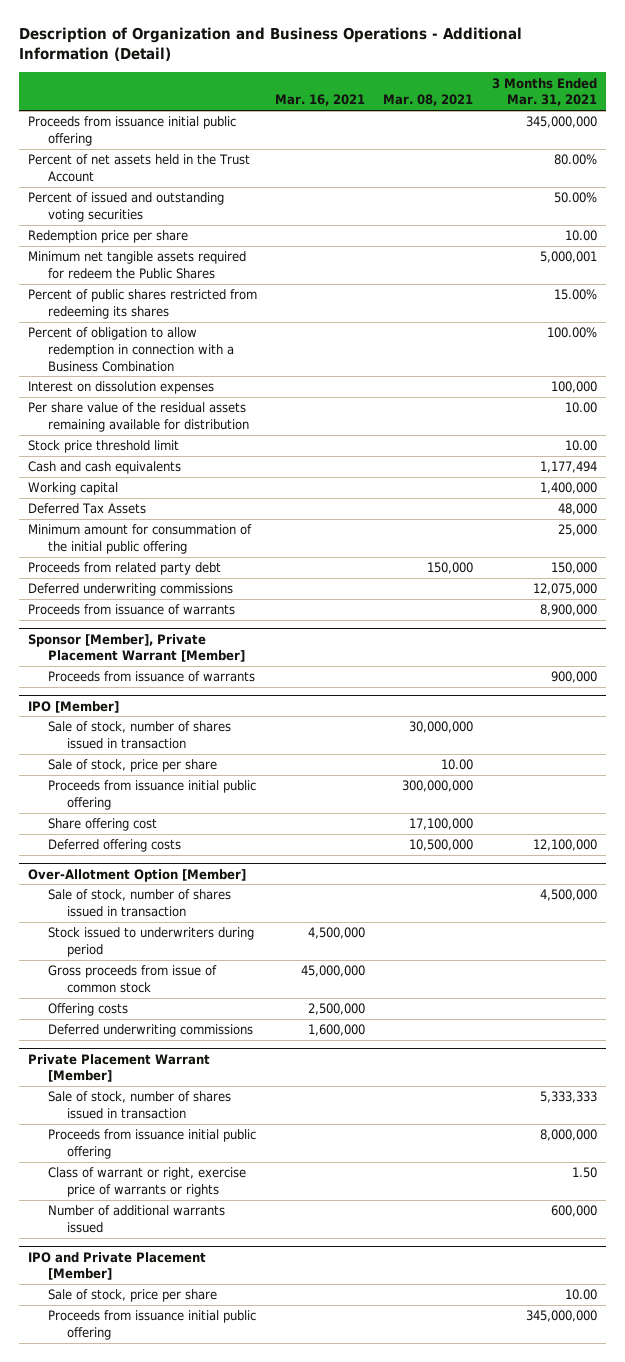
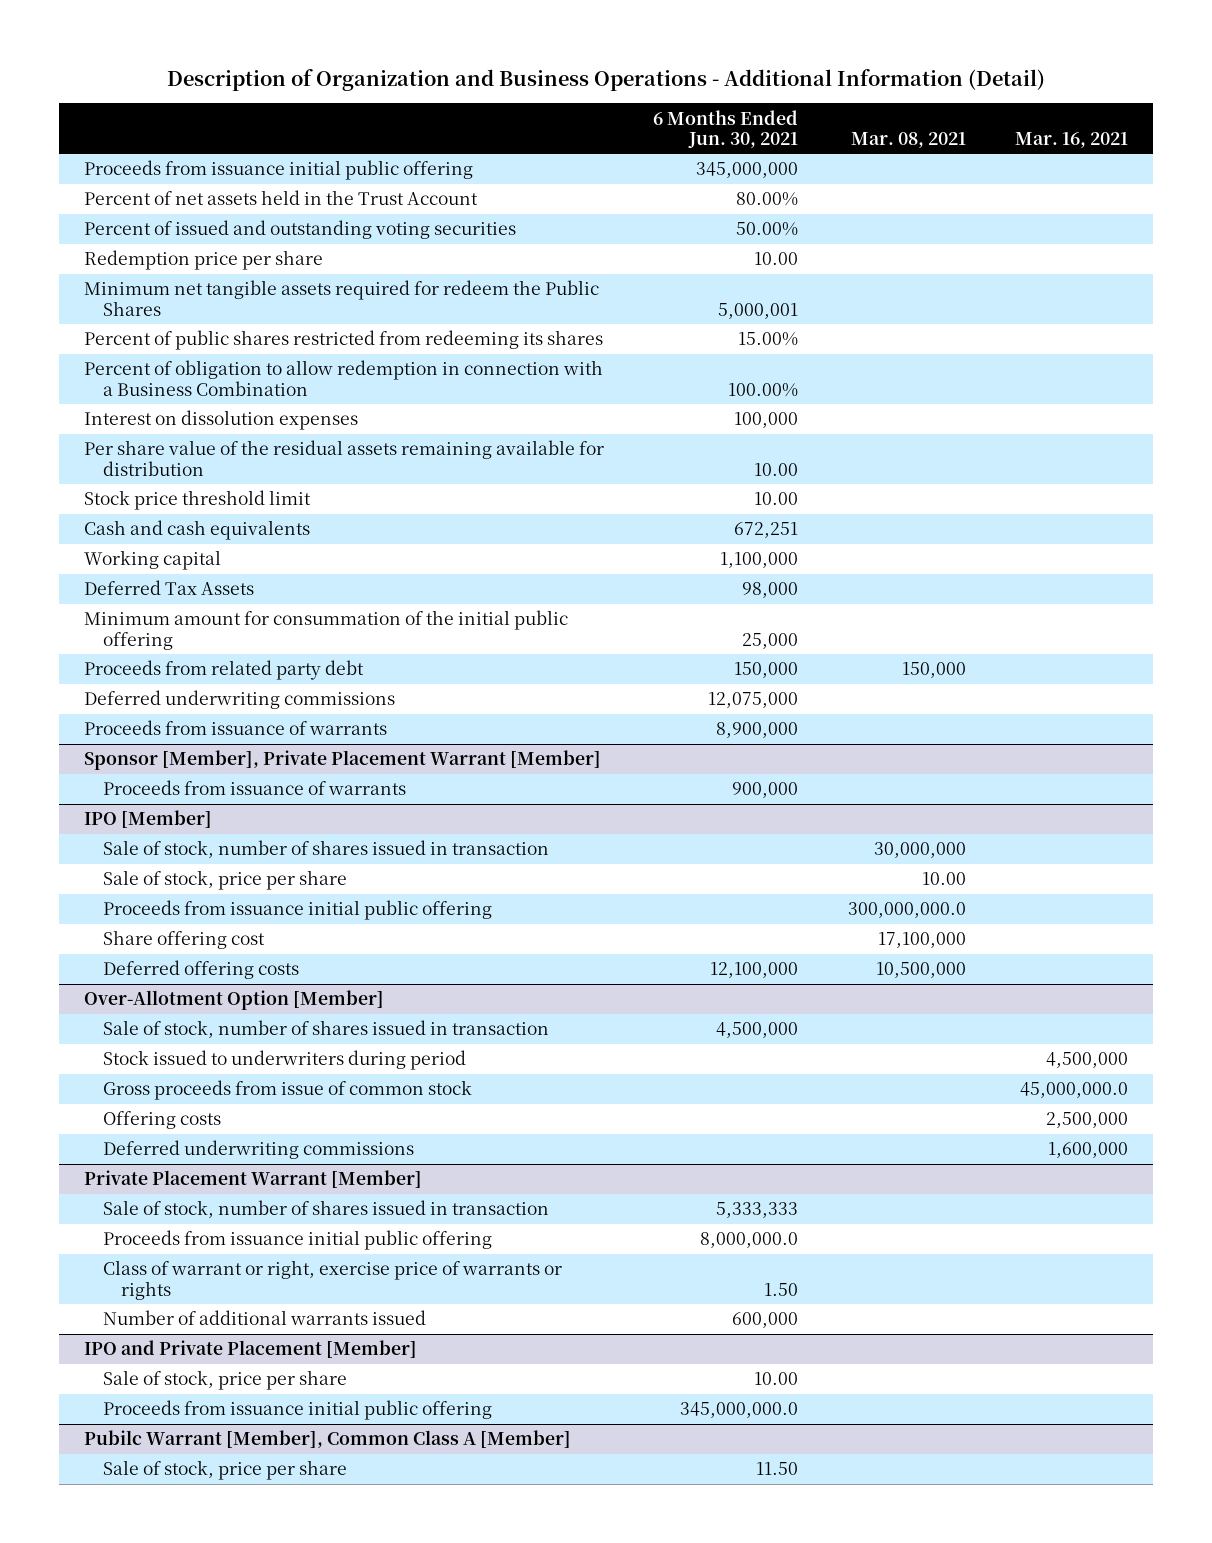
[491,77,597,107] 3 Months Ended Mar. 31, 2021 -> none
none -> [653,109,799,148] 6 Months Ended Jun. 30, 2021
[402,780,474,793] 300,000,000 -> [847,902,966,919] 300,000,000.0
[301,965,366,978] 45,000,000 -> [1020,1082,1129,1099] 45,000,000.0
none -> [83,1430,571,1449] Pubilc Warrant [Member], Common Class A [Member]
none -> [102,1460,347,1481] Sale of stock, price per share

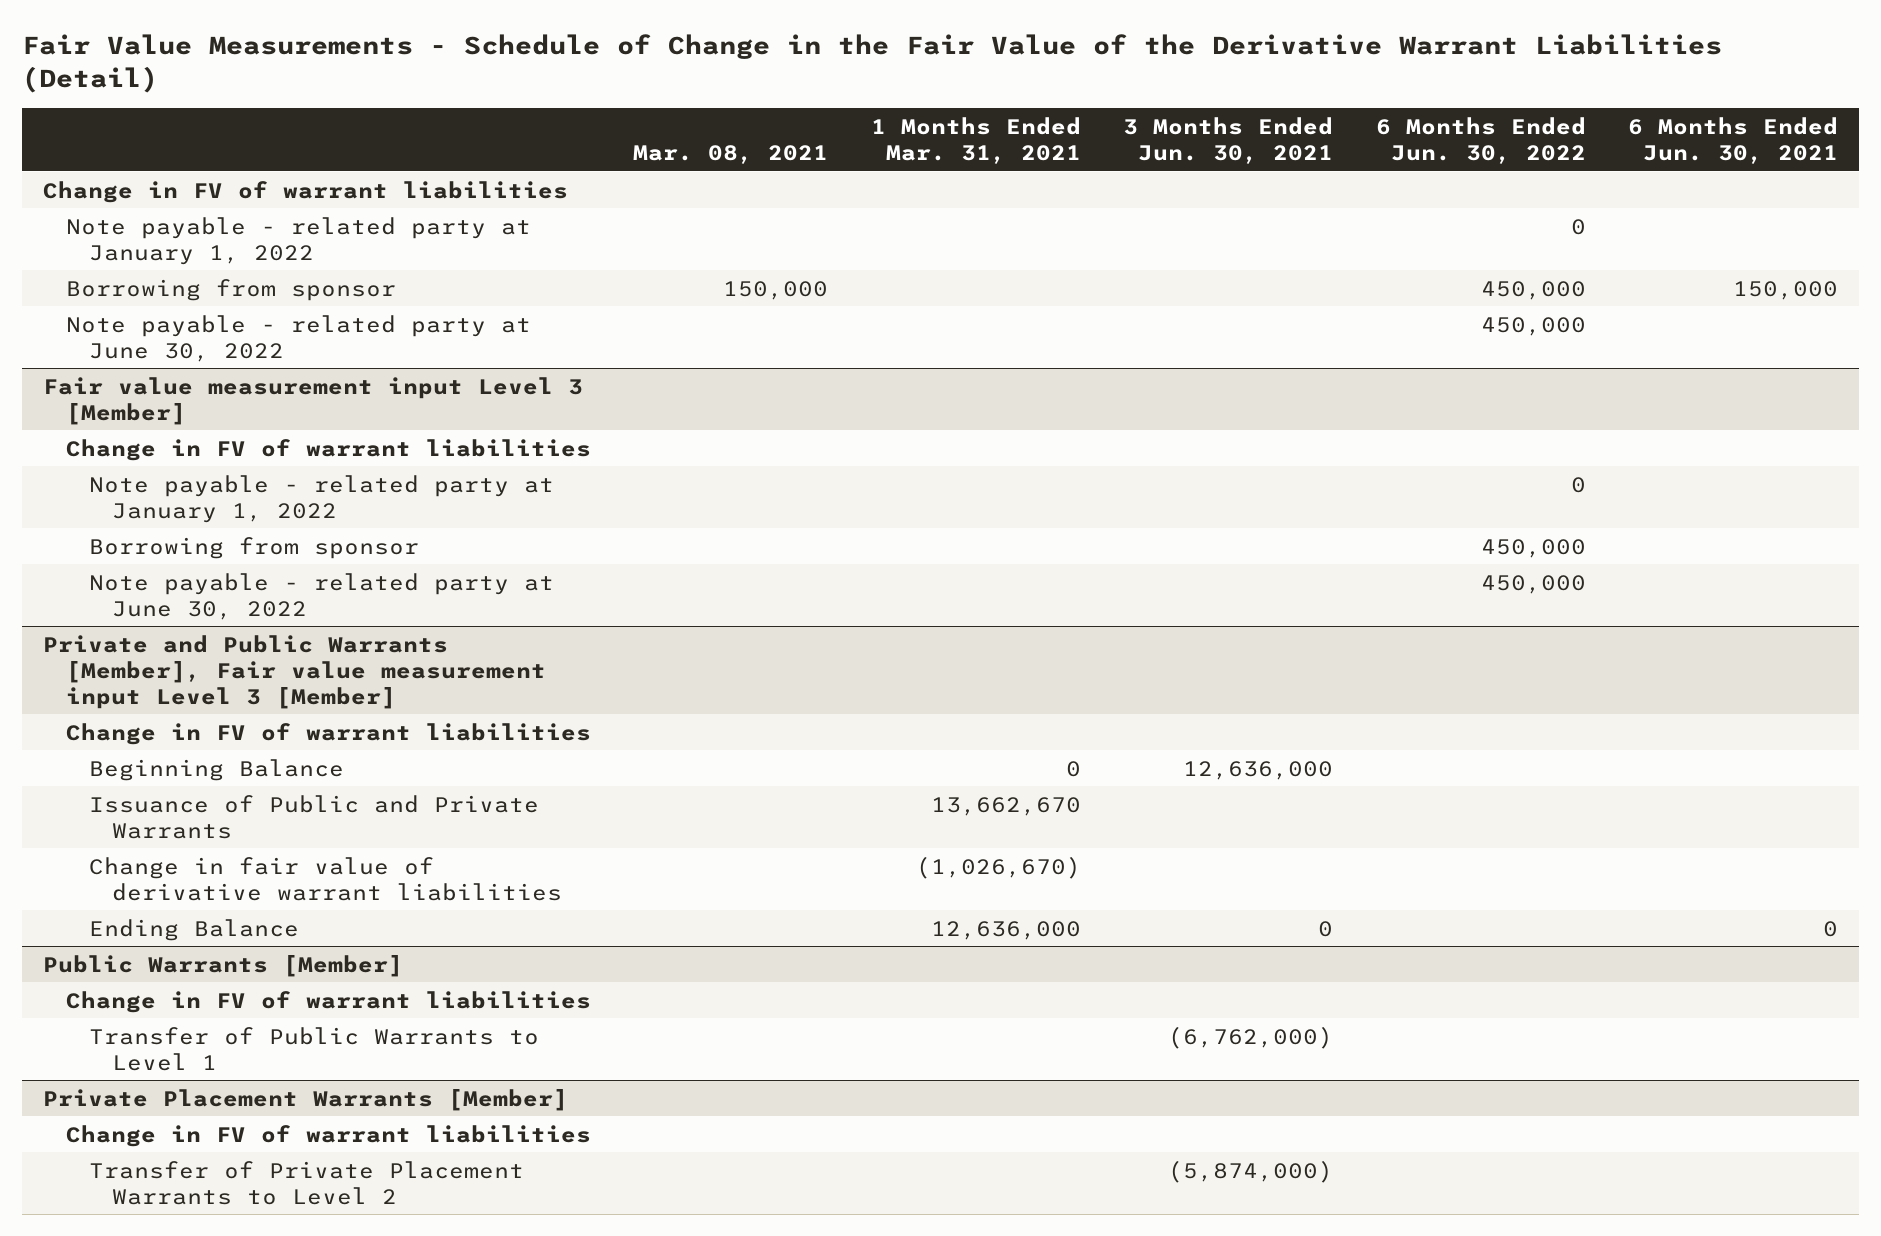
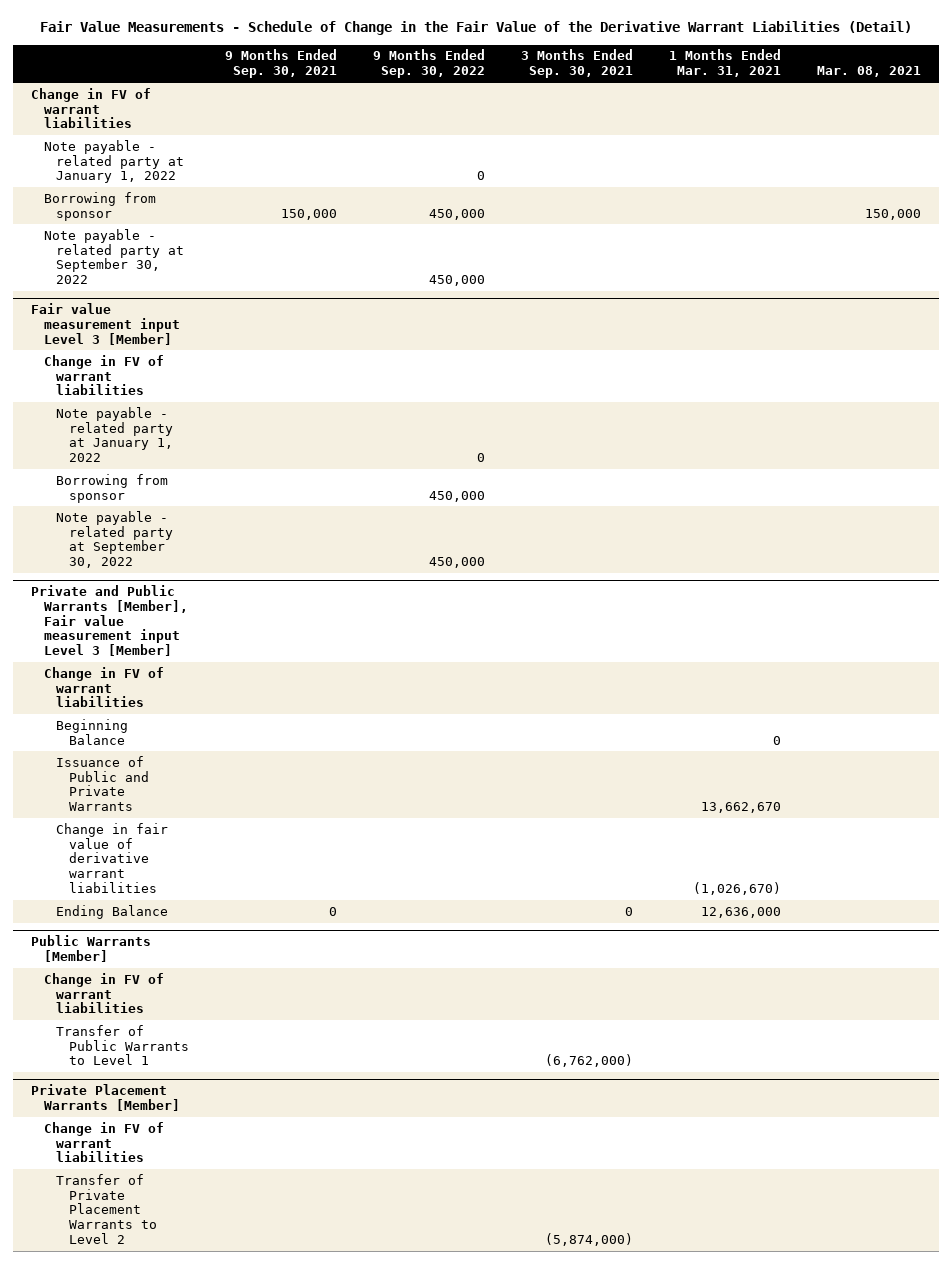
[1123,116,1334,164] 3 Months Ended Jun. 30, 2021 -> none
[1375,116,1586,164] 6 Months Ended Jun. 30, 2022 -> none
[1628,116,1839,164] 6 Months Ended Jun. 30, 2021 -> none
none -> [224,49,337,79] 9 Months Ended Sep. 30, 2021
none -> [372,49,485,79] 9 Months Ended Sep. 30, 2022
none -> [520,49,633,79] 3 Months Ended Sep. 30, 2021
[65,314,531,362] Note payable - related party at June 30, 2022 -> [43,228,185,284] Note payable - related party at September 30, 2022
[89,572,555,620] Note payable - related party at June 30, 2022 -> [56,510,173,568] Note payable - related party at September 30, 2022

